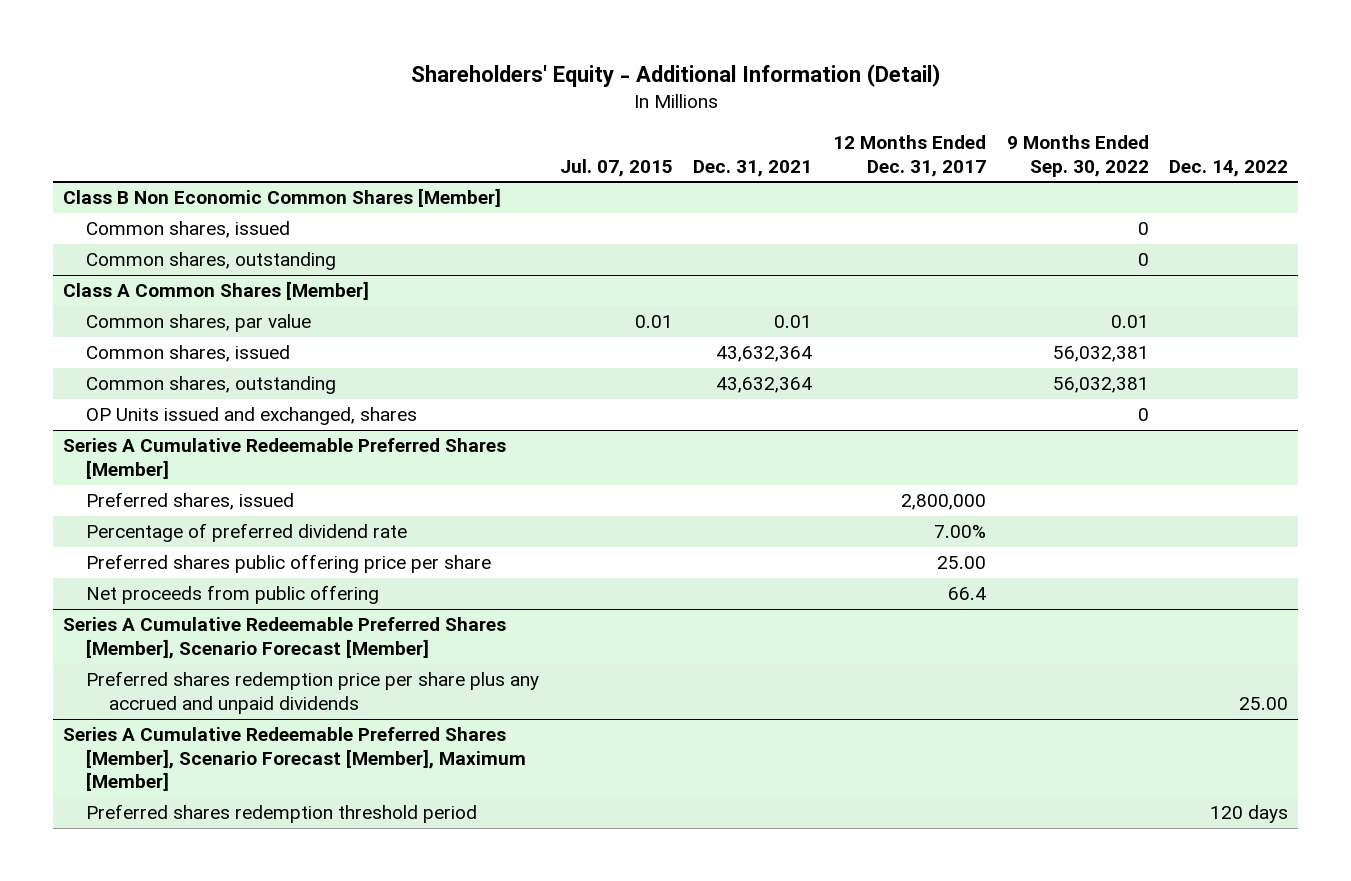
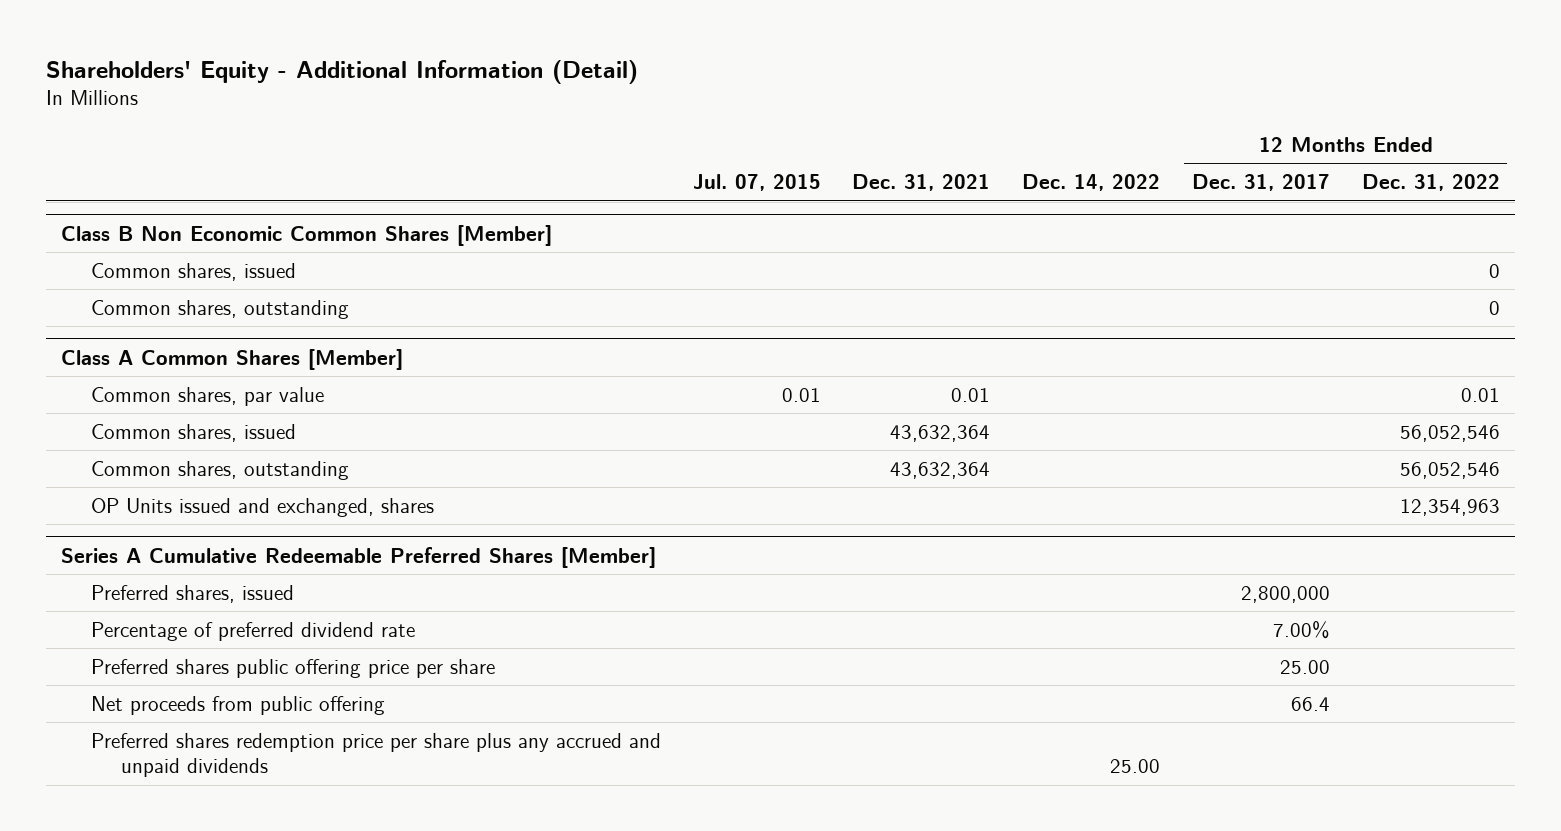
[1006,135,1149,177] 9 Months Ended Sep. 30, 2022 -> none
none -> [1361,174,1500,192] Dec. 31, 2022
[62,617,506,659] Series A Cumulative Redeemable Preferred Shares [Member], Scenario Forecast [Member] -> none
[86,671,540,714] Preferred shares redemption price per share plus any accrued and unpaid dividends -> none
[62,727,527,791] Series A Cumulative Redeemable Preferred Shares [Member], Scenario Forecast [Member], Maximum [Member] -> none
[86,804,478,824] Preferred shares redemption threshold period -> none
none -> [90,732,661,778] Preferred shares redemption price per share plus any accrued and unpaid dividends

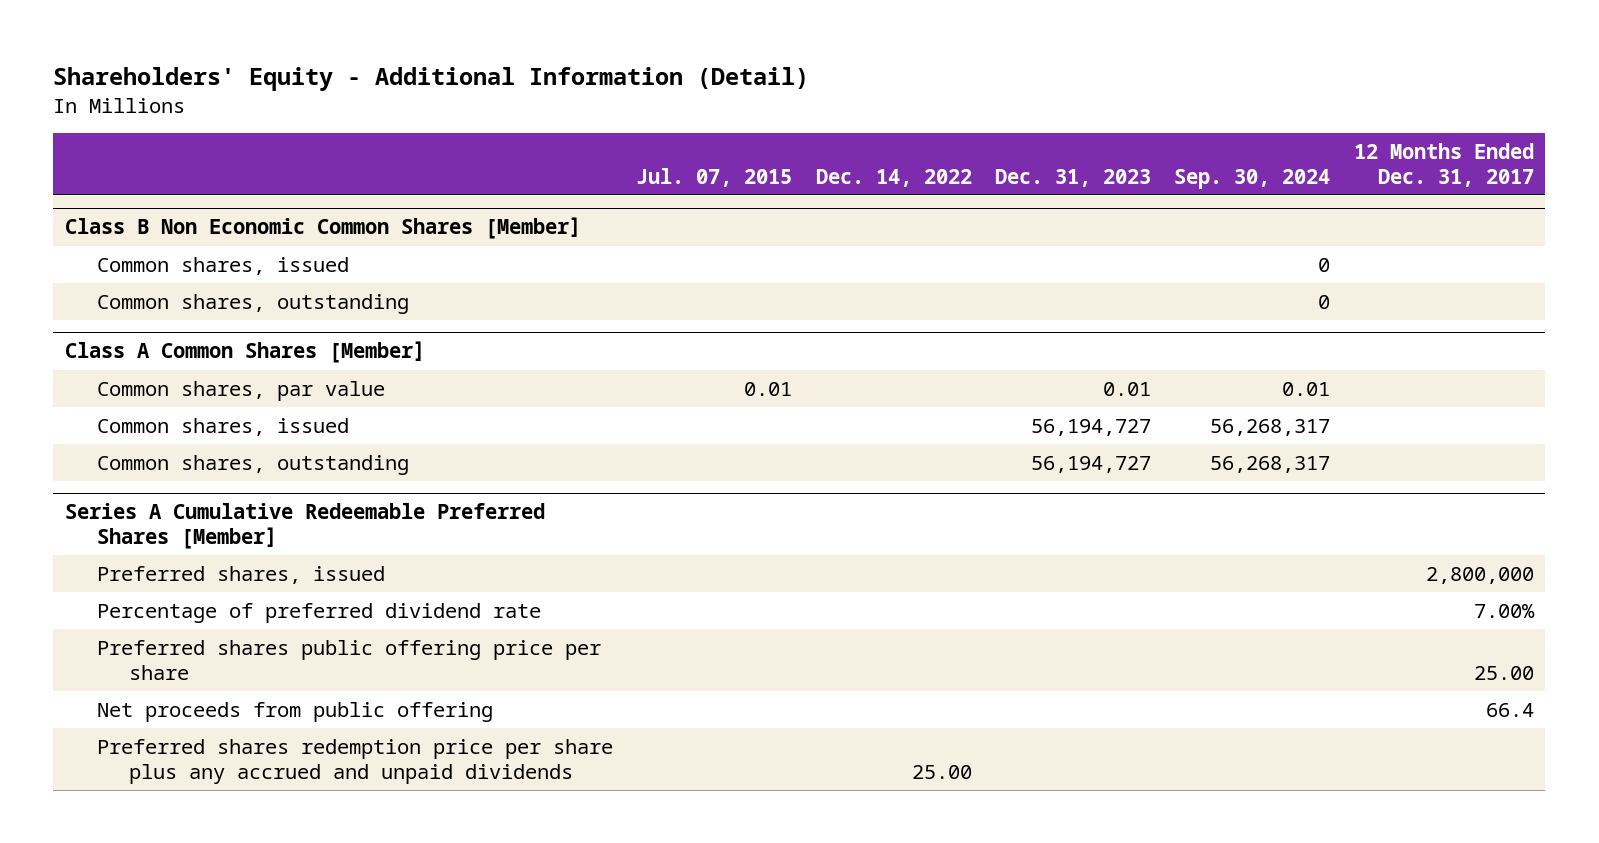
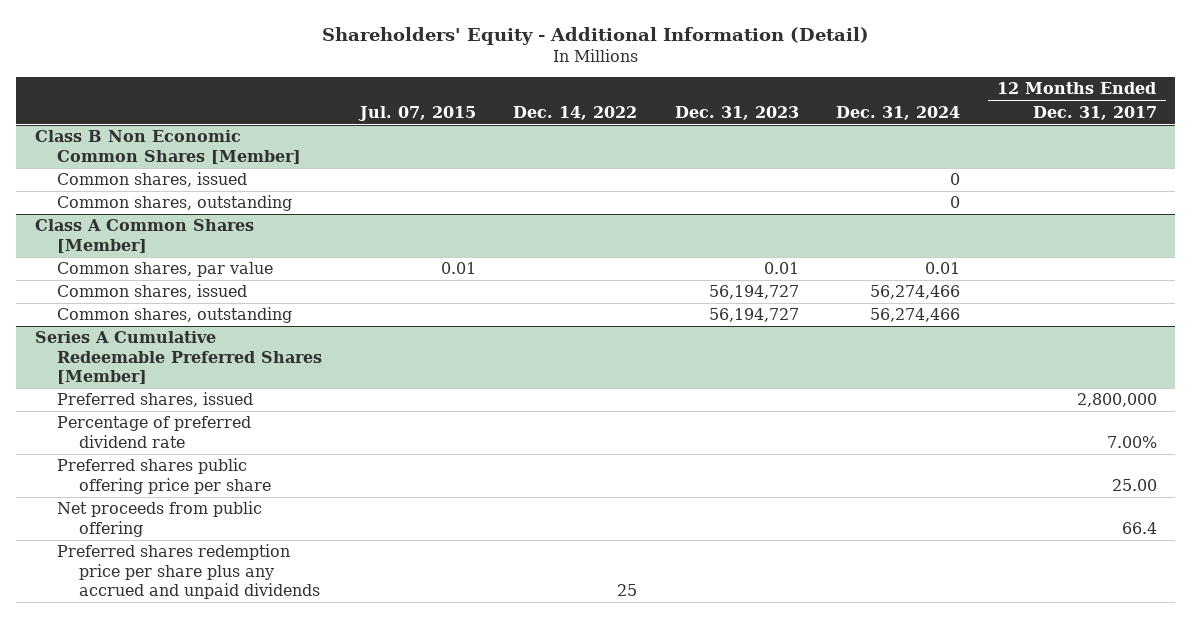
[1174,168,1331,189] Sep. 30, 2024 -> none
none -> [836,105,961,120] Dec. 31, 2024
[911,764,972,779] 25.00 -> [617,584,638,597] 25

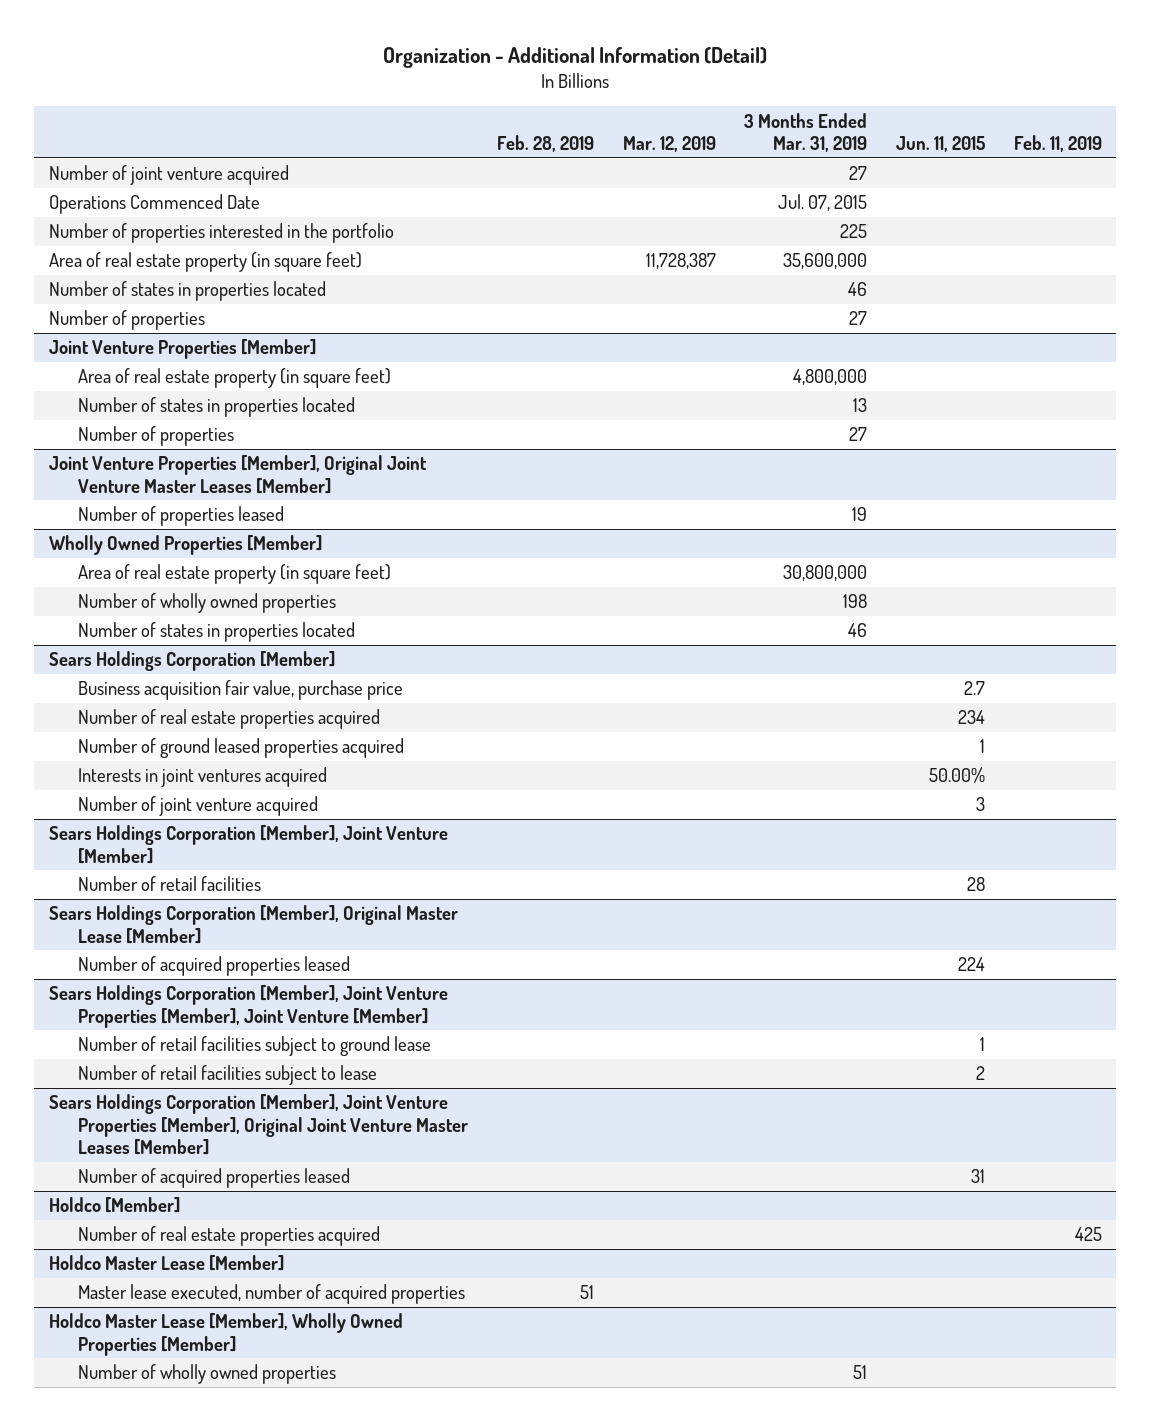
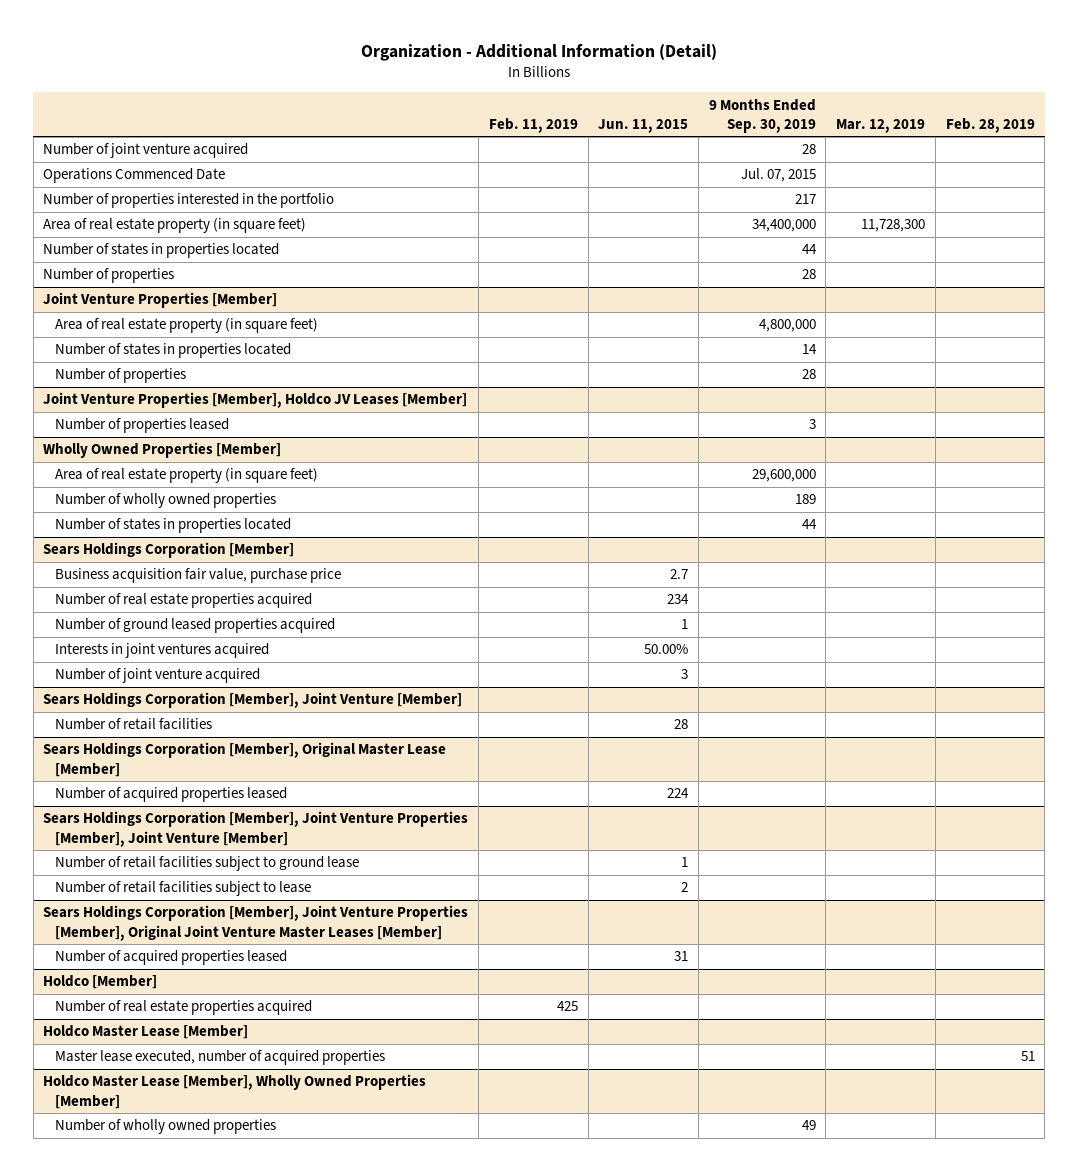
[744,112,868,152] 3 Months Ended Mar. 31, 2019 -> none
none -> [708,98,816,133] 9 Months Ended Sep. 30, 2019
[645,253,716,270] 11,728,387 -> [861,219,926,233] 11,728,300
[48,455,427,494] Joint Venture Properties [Member], Original Joint Venture Master Leases [Member] -> [43,392,468,409] Joint Venture Properties [Member], Holdco JV Leases [Member]

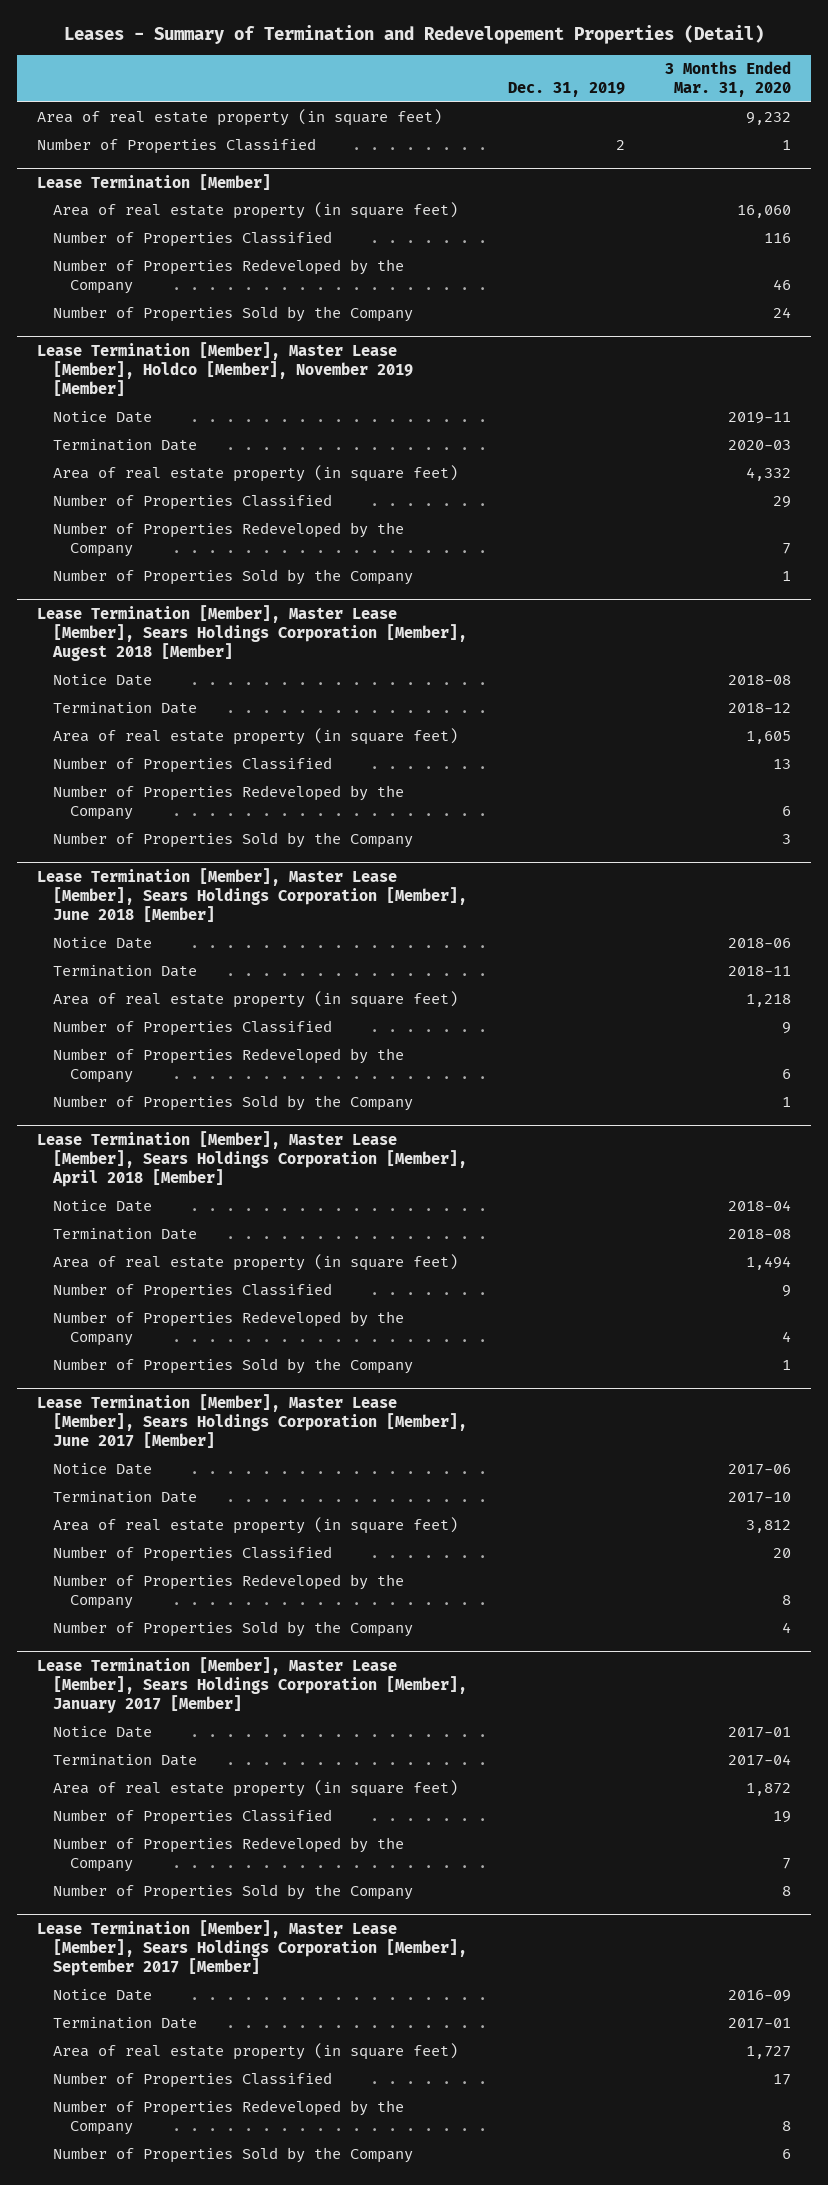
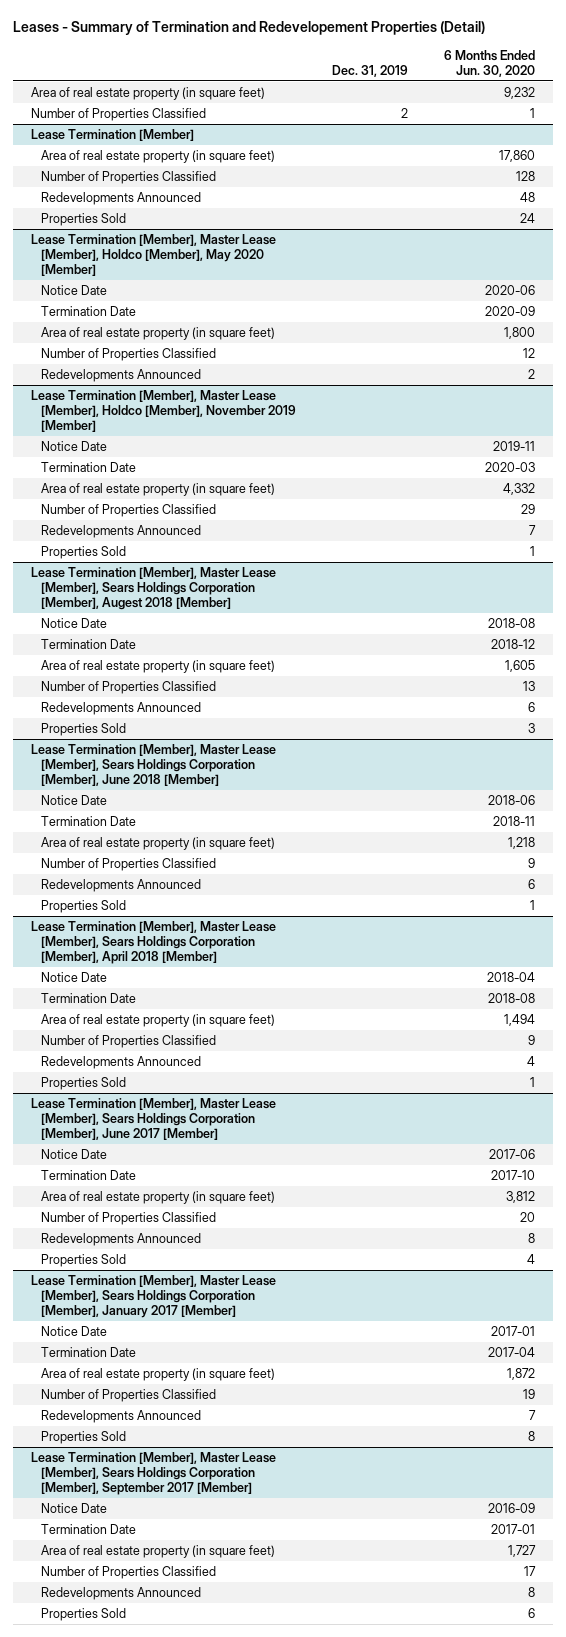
[664,60,791,98] 3 Months Ended Mar. 31, 2020 -> none
none -> [443,49,535,77] 6 Months Ended Jun. 30, 2020
[53,259,405,295] Number of Properties Redeveloped by the Company -> none
none -> [40,192,201,206] Redevelopments Announced
[53,306,414,323] Number of Properties Sold by the Company -> [40,213,126,227] Properties Sold
none -> [31,234,277,277] Lease Termination [Member], Master Lease [Member], Holdco [Member], May 2020 [Member]
none -> [40,285,107,296] Notice Date
none -> [40,306,136,317] Termination Date
none -> [40,327,275,341] Area of real estate property (in square feet)
none -> [40,348,216,362] Number of Properties Classified
none -> [40,369,201,383] Redevelopments Announced
[53,522,405,558] Number of Properties Redeveloped by the Company -> none
none -> [40,525,201,539] Redevelopments Announced
[53,569,414,586] Number of Properties Sold by the Company -> [40,546,126,560] Properties Sold
[53,785,405,821] Number of Properties Redeveloped by the Company -> none
none -> [40,702,201,716] Redevelopments Announced
[53,832,414,849] Number of Properties Sold by the Company -> [40,723,126,737] Properties Sold
[53,1048,405,1084] Number of Properties Redeveloped by the Company -> none
none -> [40,879,201,893] Redevelopments Announced
[53,1095,414,1112] Number of Properties Sold by the Company -> [40,900,126,914] Properties Sold
[53,1311,405,1347] Number of Properties Redeveloped by the Company -> none
none -> [40,1056,201,1070] Redevelopments Announced
[53,1358,414,1375] Number of Properties Sold by the Company -> [40,1077,126,1091] Properties Sold
[53,1574,405,1610] Number of Properties Redeveloped by the Company -> none
none -> [40,1233,201,1247] Redevelopments Announced
[53,1621,414,1638] Number of Properties Sold by the Company -> [40,1254,126,1268] Properties Sold
[53,1837,405,1873] Number of Properties Redeveloped by the Company -> none
none -> [40,1410,201,1424] Redevelopments Announced
[53,1884,414,1901] Number of Properties Sold by the Company -> [40,1431,126,1445] Properties Sold
[53,2100,405,2136] Number of Properties Redeveloped by the Company -> none
none -> [40,1587,201,1601] Redevelopments Announced
[53,2147,414,2164] Number of Properties Sold by the Company -> [40,1608,126,1622] Properties Sold

